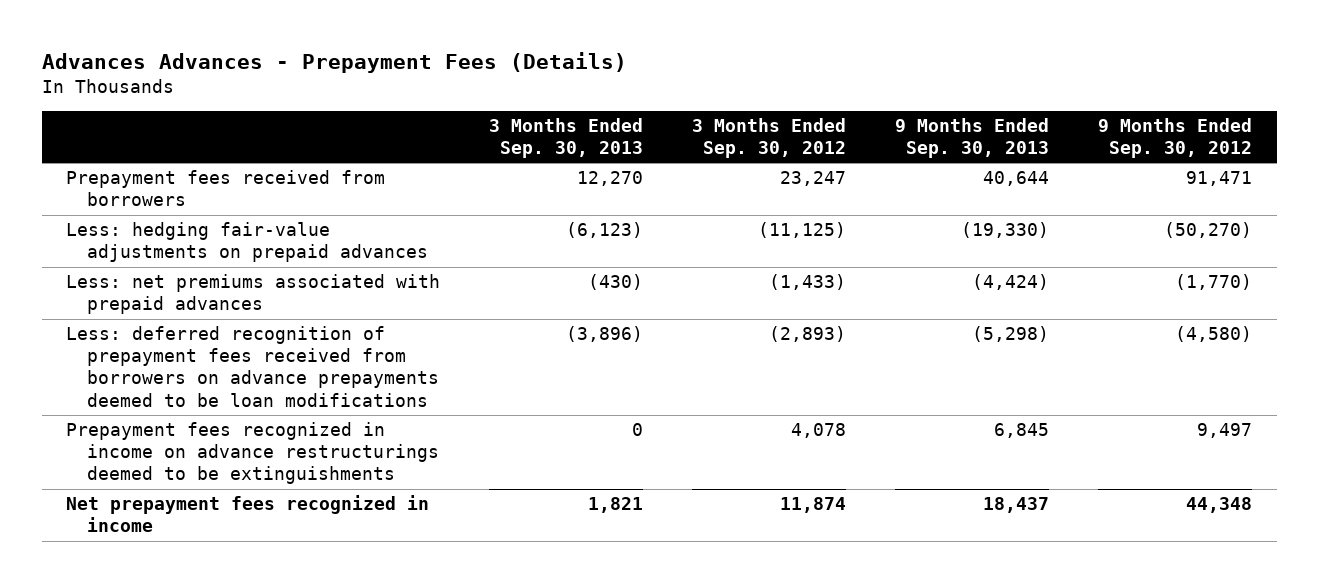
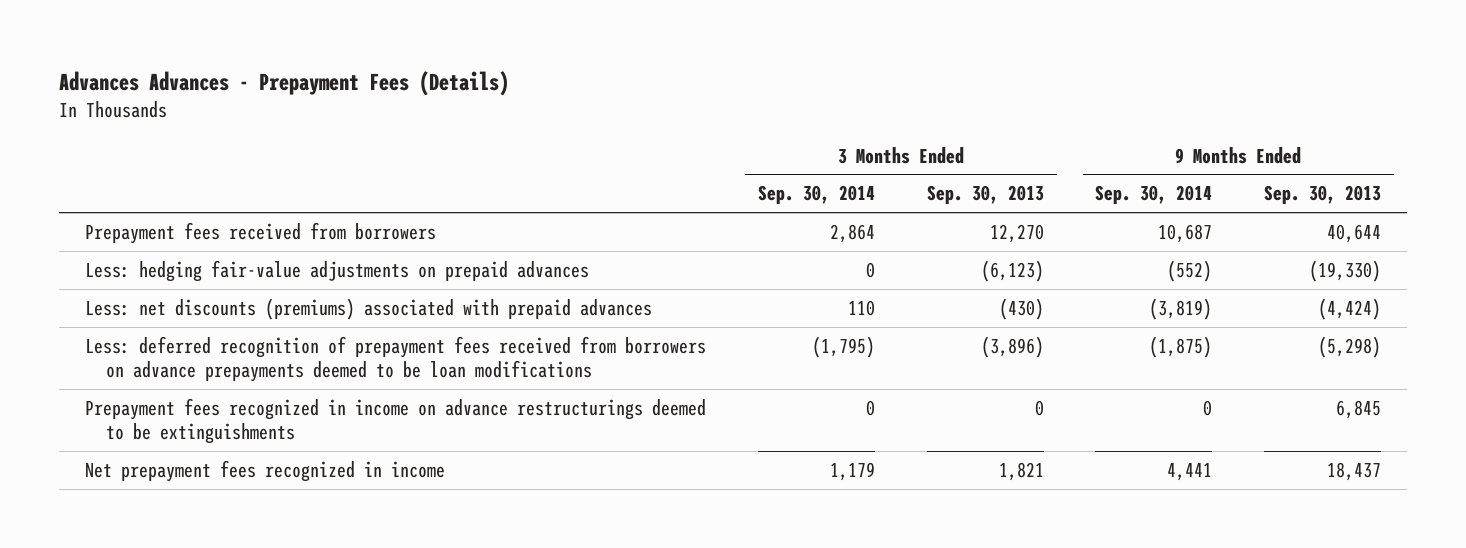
[692,117,847,158] 3 Months Ended Sep. 30, 2012 -> none
[1098,117,1253,158] 9 Months Ended Sep. 30, 2012 -> none
none -> [757,185,875,205] Sep. 30, 2014
none -> [1095,185,1213,205] Sep. 30, 2014
[66,274,441,315] Less: net premiums associated with prepaid advances -> [85,297,653,320] Less: net discounts (premiums) associated with prepaid advances

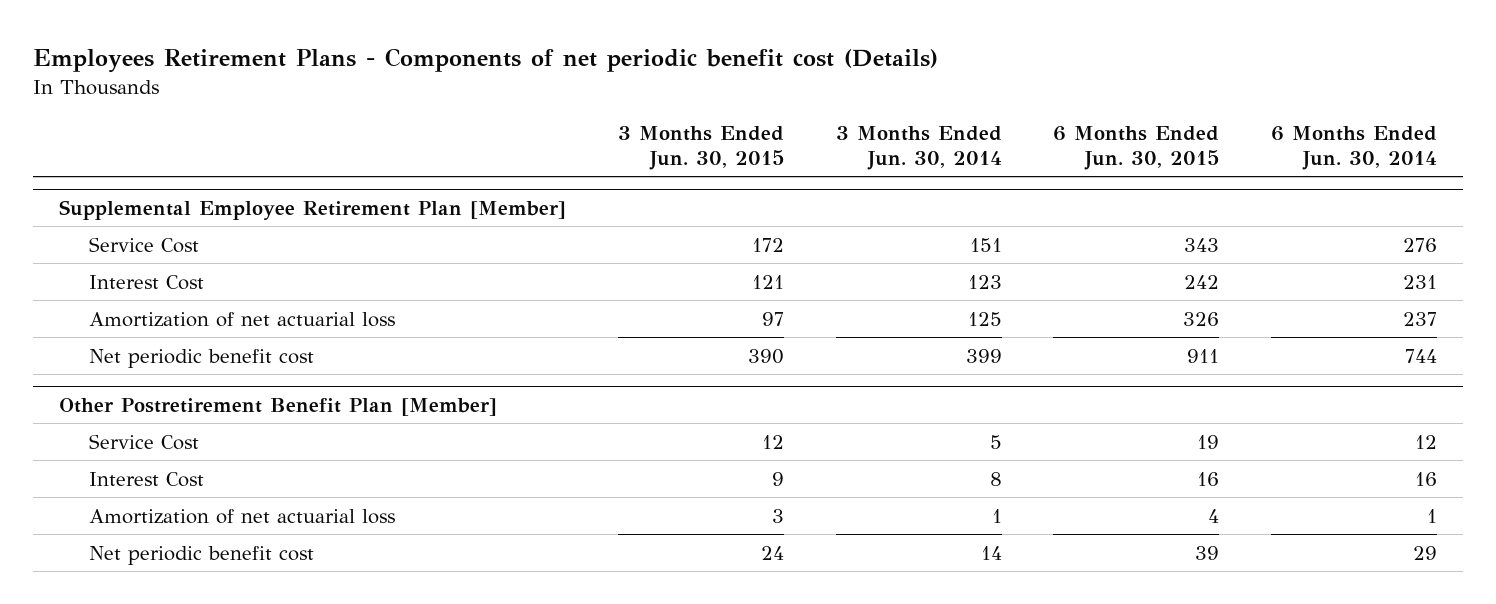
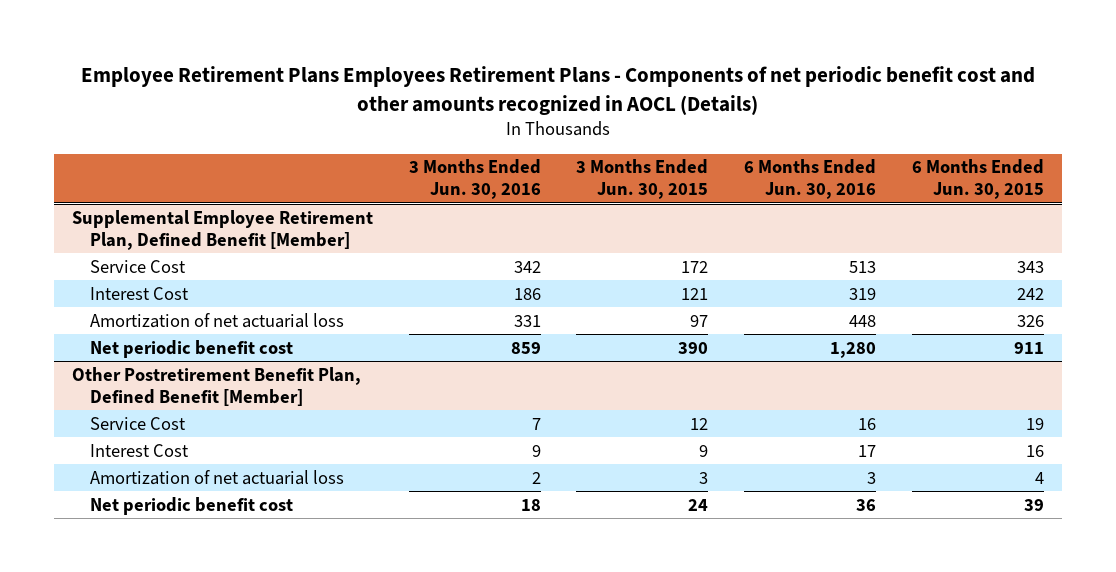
[33,47,939,73] Employees Retirement Plans - Components of net periodic benefit cost (Details) -> [80,66,1035,115] Employee Retirement Plans Employees Retirement Plans - Components of net periodic benefit cost and other amounts recognized in AOCL (Details)
[835,125,1002,171] 3 Months Ended Jun. 30, 2014 -> none
[1271,125,1438,171] 6 Months Ended Jun. 30, 2014 -> none
none -> [408,159,541,200] 3 Months Ended Jun. 30, 2016
none -> [744,159,877,200] 6 Months Ended Jun. 30, 2016
[59,200,567,221] Supplemental Employee Retirement Plan [Member] -> [71,209,373,250] Supplemental Employee Retirement Plan, Defined Benefit [Member]
[59,398,498,417] Other Postretirement Benefit Plan [Member] -> [71,366,361,406] Other Postretirement Benefit Plan, Defined Benefit [Member]

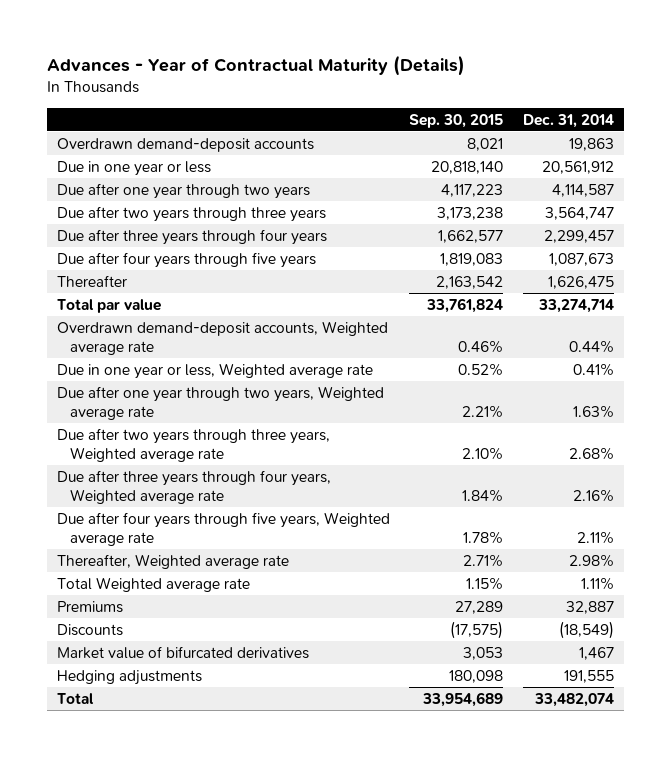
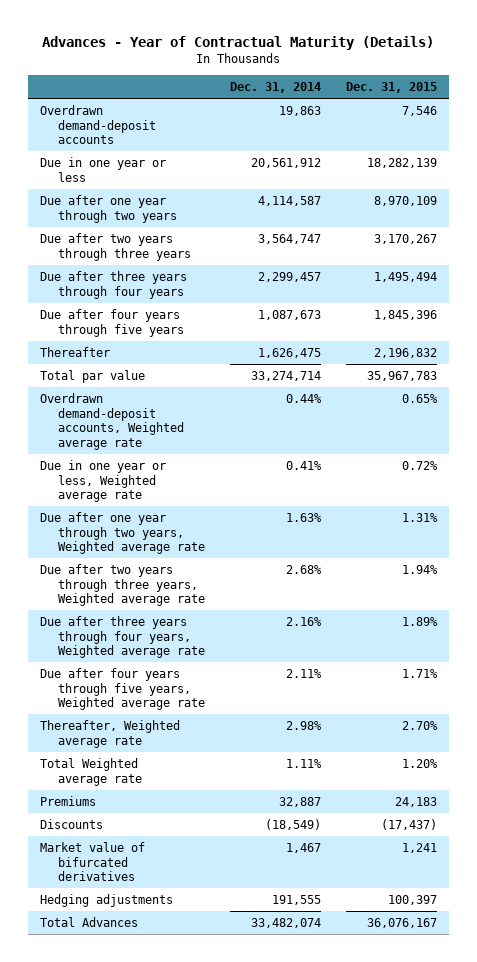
[409,113,504,128] Sep. 30, 2015 -> none
none -> [345,82,437,94] Dec. 31, 2015
[56,692,94,704] Total -> [40,917,139,928] Total Advances

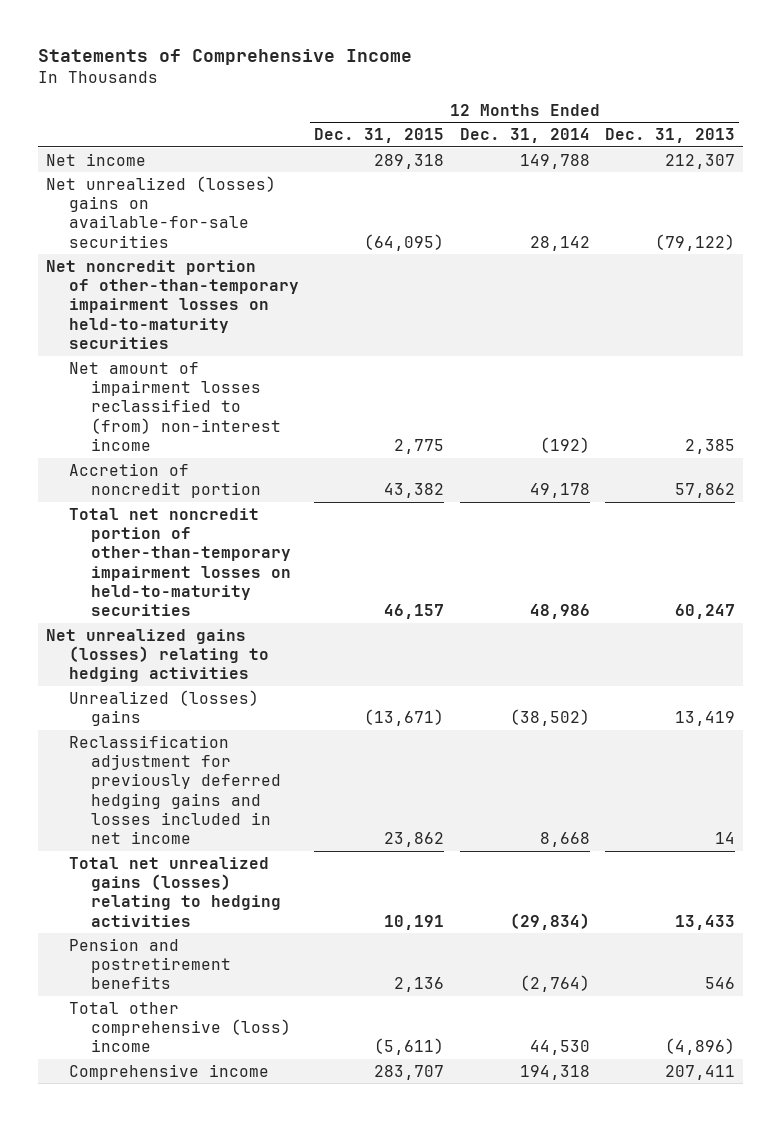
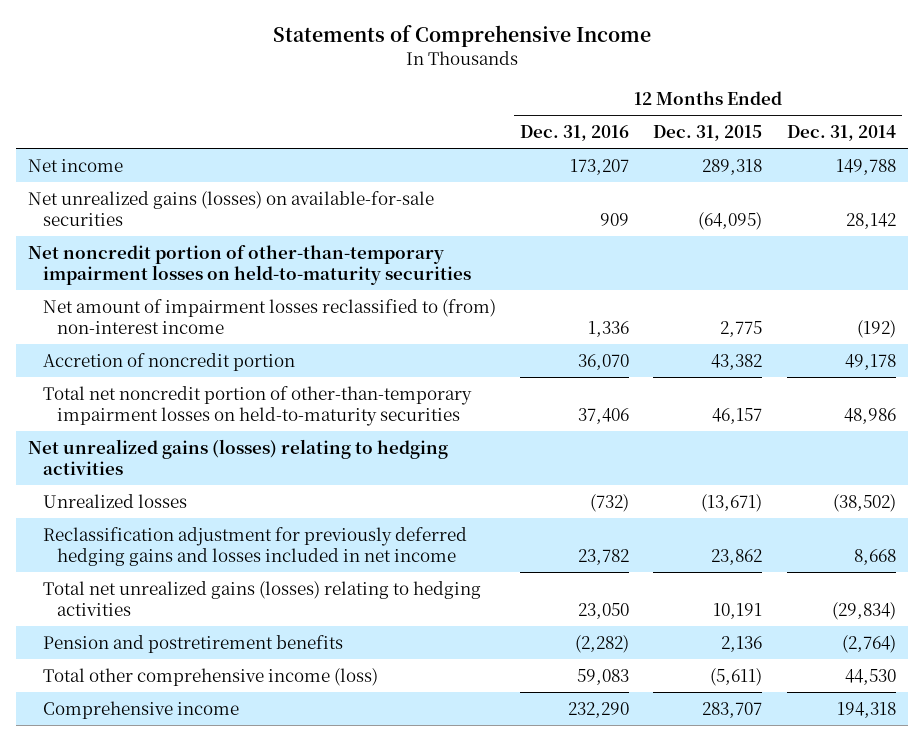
[605,128,736,144] Dec. 31, 2013 -> none
none -> [520,124,630,141] Dec. 31, 2016
[45,175,276,248] Net unrealized (losses) gains on available-for-sale securities -> [28,190,435,226] Net unrealized gains (losses) on available-for-sale securities
[68,689,259,727] Unrealized (losses) gains -> [42,493,187,508] Unrealized losses
[68,1001,292,1053] Total other comprehensive (loss) income -> [42,667,378,686] Total other comprehensive income (loss)

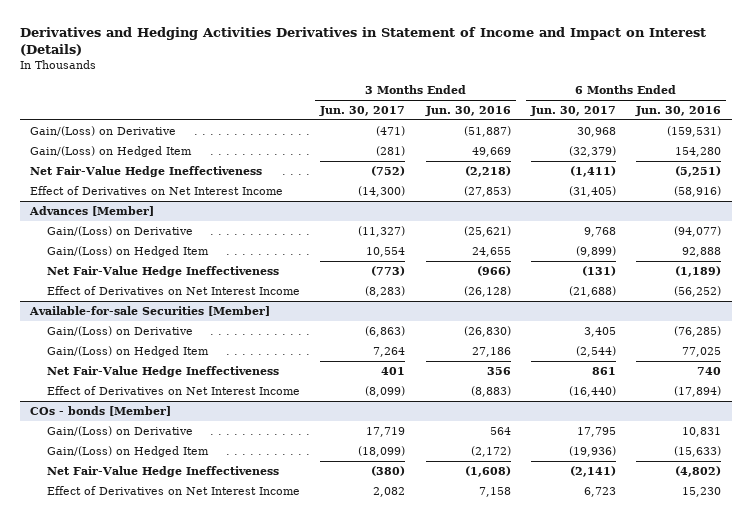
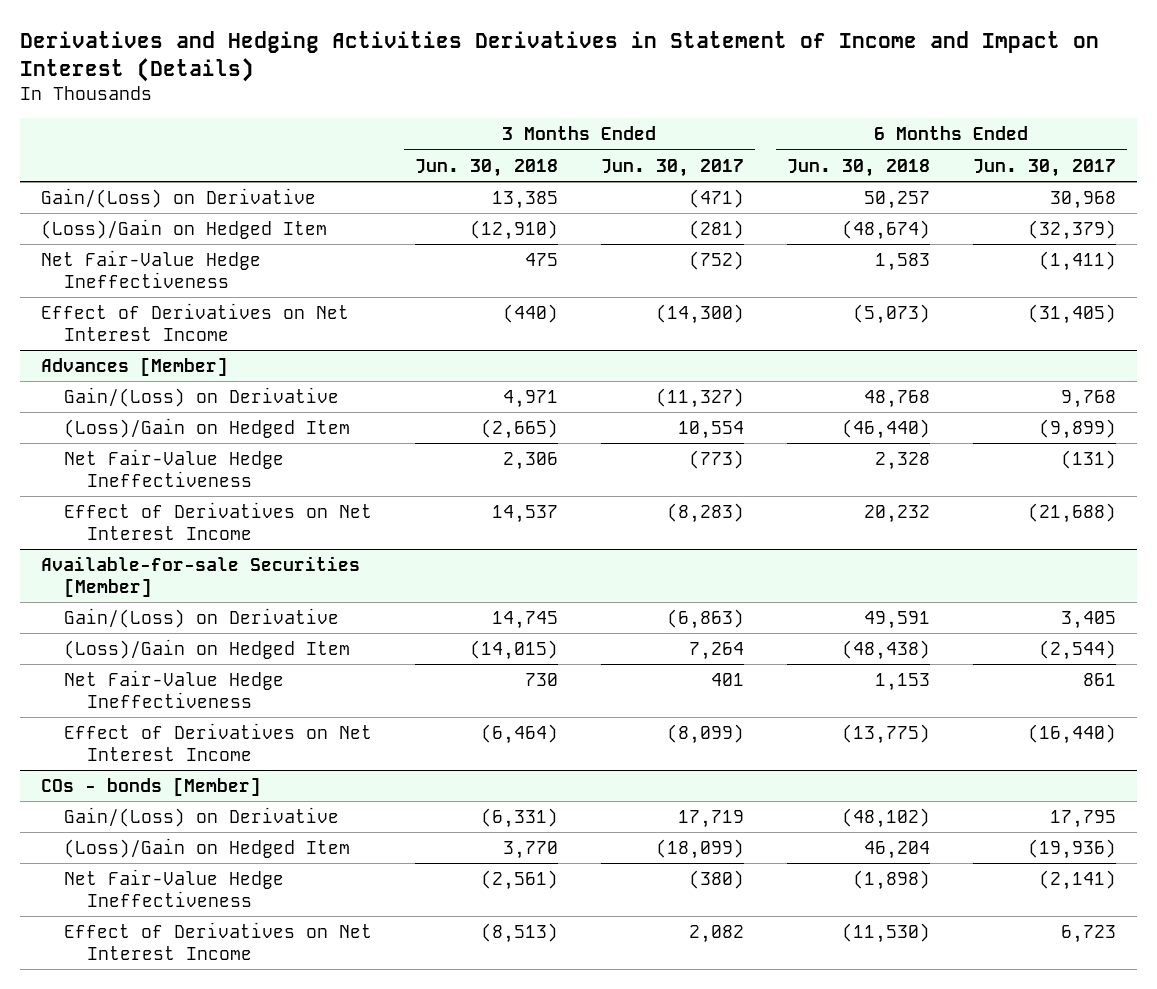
[424,105,511,116] Jun. 30, 2016 -> none
[635,105,722,116] Jun. 30, 2016 -> none
none -> [414,158,558,177] Jun. 30, 2018
none -> [786,158,930,177] Jun. 30, 2018
[30,145,193,157] Gain/(Loss) on Hedged Item -> [41,219,328,240] (Loss)/Gain on Hedged Item
[47,245,210,257] Gain/(Loss) on Hedged Item -> [63,418,350,439] (Loss)/Gain on Hedged Item
[47,345,210,357] Gain/(Loss) on Hedged Item -> [63,639,350,660] (Loss)/Gain on Hedged Item
[47,445,210,457] Gain/(Loss) on Hedged Item -> [63,838,350,859] (Loss)/Gain on Hedged Item

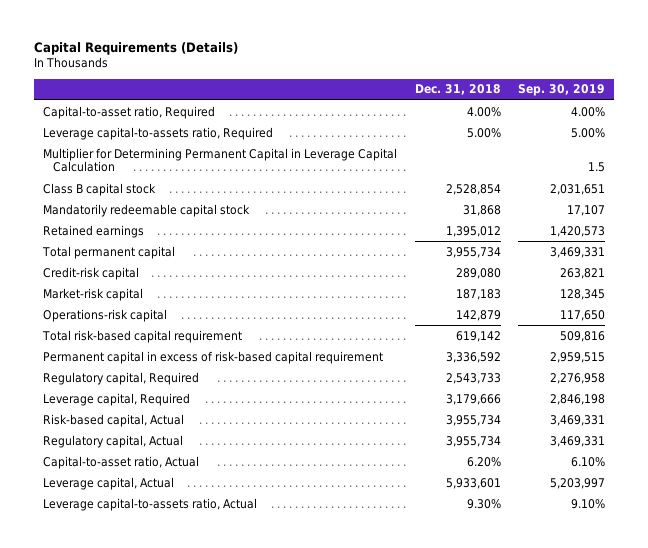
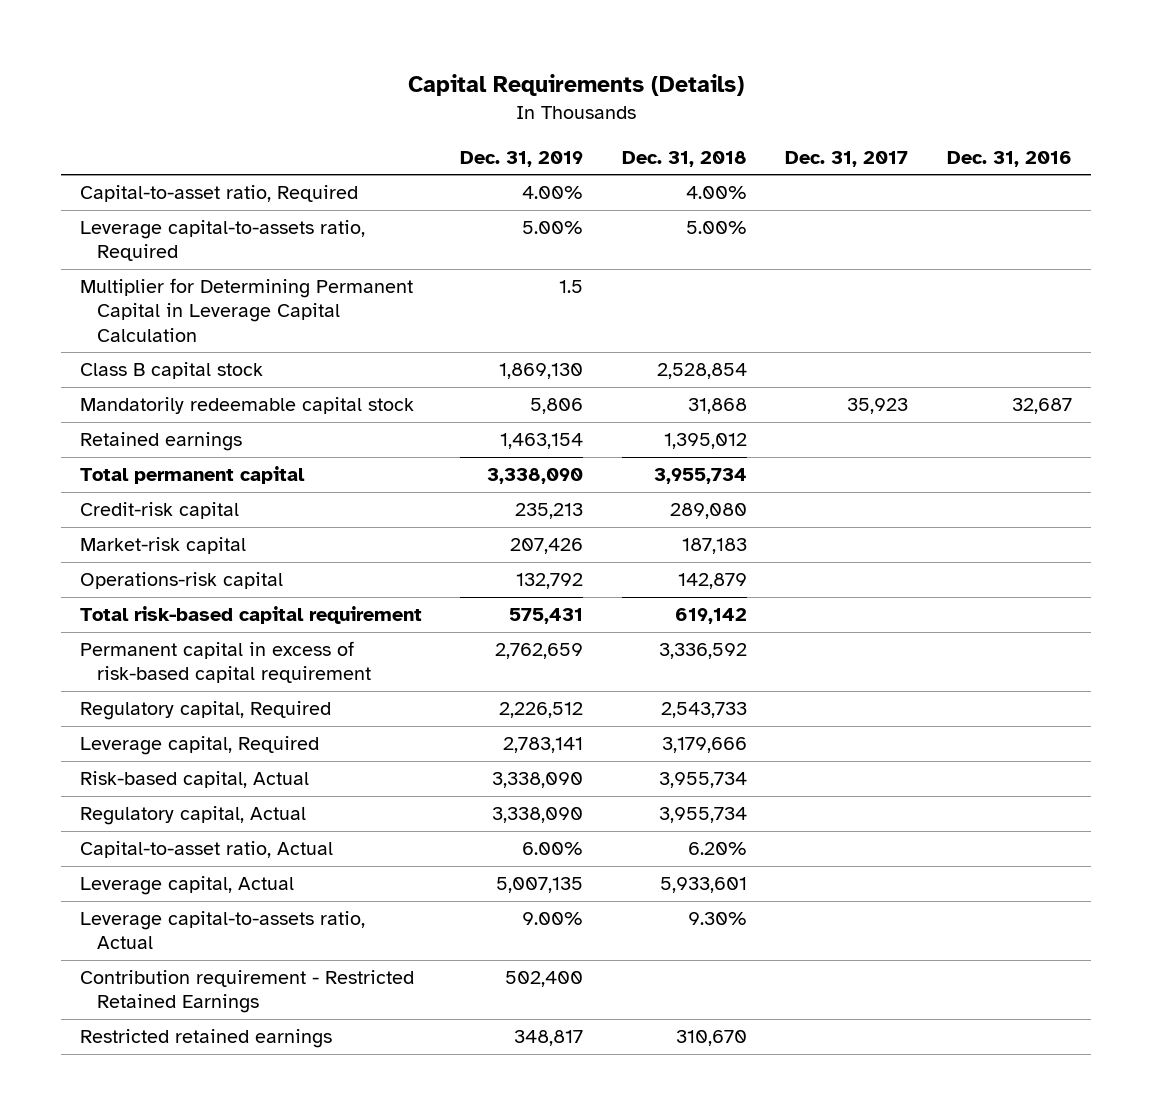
[518,84,606,97] Sep. 30, 2019 -> none
none -> [460,150,584,167] Dec. 31, 2019
none -> [785,150,909,167] Dec. 31, 2017
none -> [946,150,1072,167] Dec. 31, 2016
none -> [80,970,415,1014] Contribution requirement - Restricted Retained Earnings
none -> [80,1029,333,1049] Restricted retained earnings

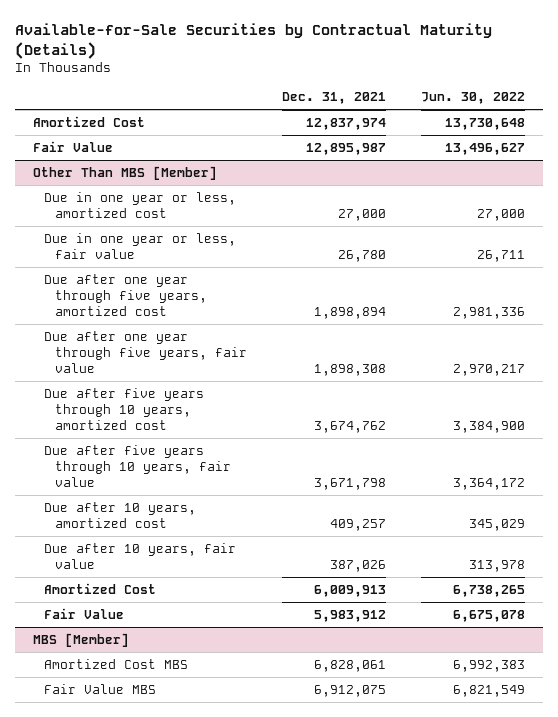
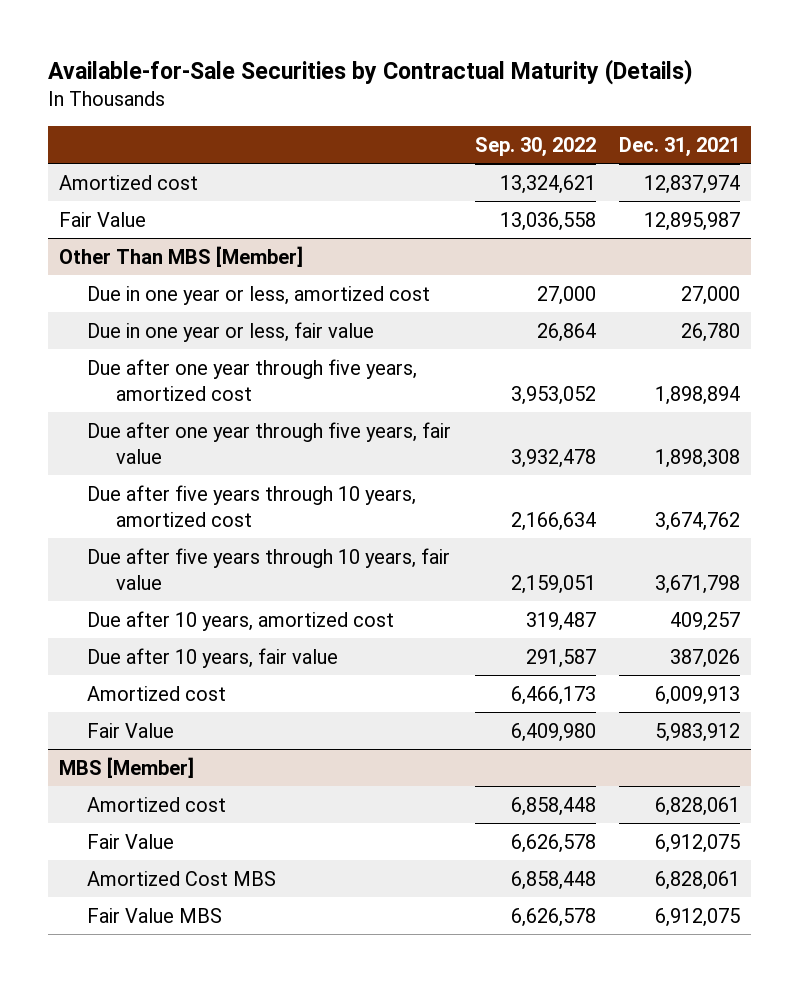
[421,92,526,105] Jun. 30, 2022 -> none
none -> [474,136,596,157] Sep. 30, 2022
[33,115,146,127] Amortized Cost -> [59,174,199,190] Amortized cost
[43,582,156,594] Amortized Cost -> [87,685,227,701] Amortized cost
none -> [87,796,227,812] Amortized cost
none -> [87,833,175,849] Fair Value

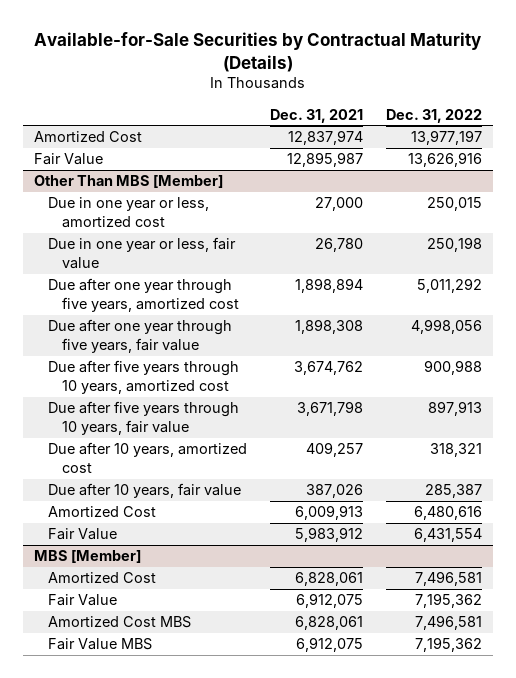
[474,136,596,157] Sep. 30, 2022 -> none
none -> [385,108,482,123] Dec. 31, 2022
[59,174,199,190] Amortized cost -> [34,131,143,143] Amortized Cost
[87,685,227,701] Amortized cost -> [48,506,157,518] Amortized Cost
[87,796,227,812] Amortized cost -> [48,572,157,584] Amortized Cost

